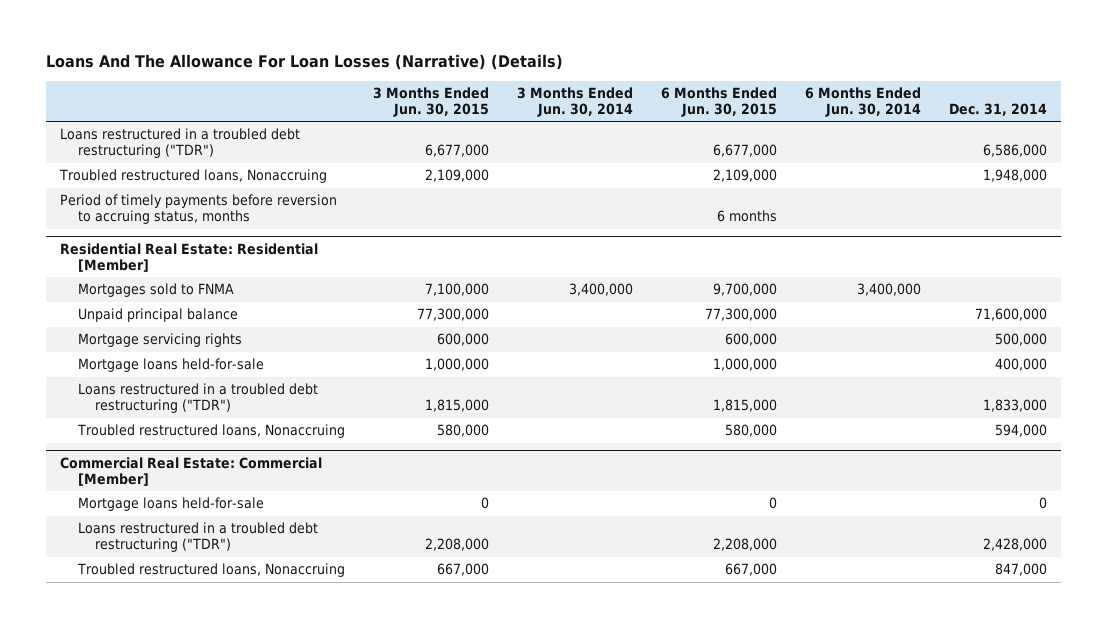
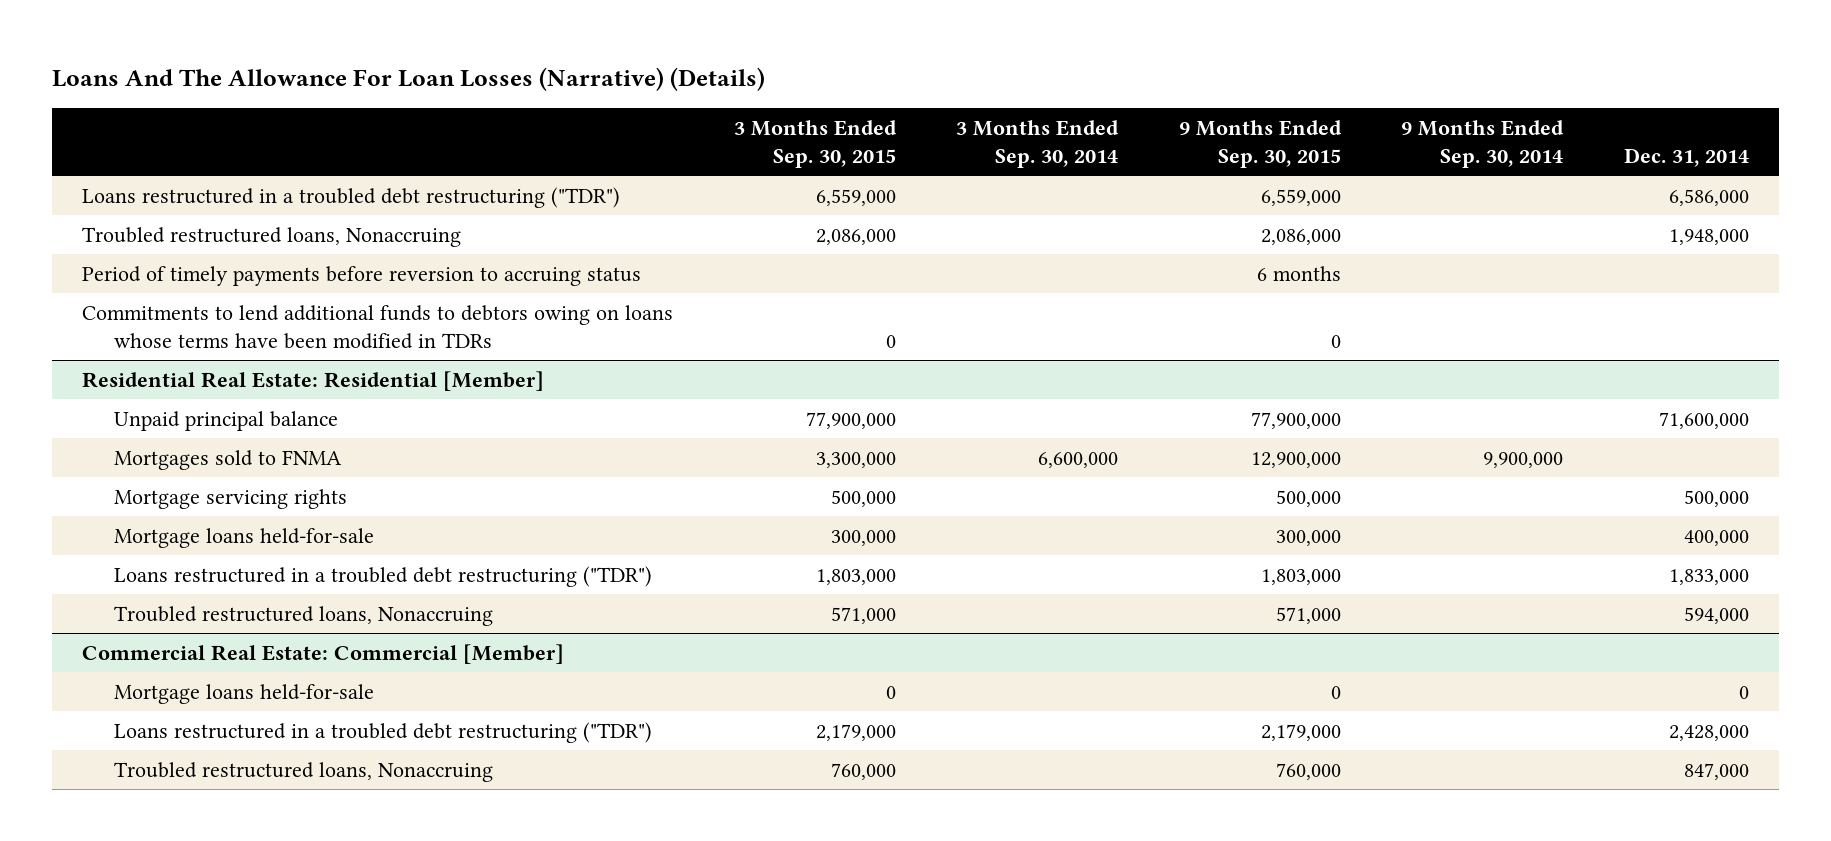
[372,87,489,117] 3 Months Ended Jun. 30, 2015 -> none
[516,87,633,117] 3 Months Ended Jun. 30, 2014 -> none
[660,87,777,117] 6 Months Ended Jun. 30, 2015 -> none
[804,87,921,117] 6 Months Ended Jun. 30, 2014 -> none
none -> [733,119,897,168] 3 Months Ended Sep. 30, 2015
none -> [956,119,1120,168] 3 Months Ended Sep. 30, 2014
none -> [1178,119,1342,168] 9 Months Ended Sep. 30, 2015
none -> [1401,119,1565,168] 9 Months Ended Sep. 30, 2014
[60,194,338,224] Period of timely payments before reversion to accruing status, months -> [82,265,642,286] Period of timely payments before reversion to accruing status
none -> [82,304,674,349] Commitments to lend additional funds to debtors owing on loans whose terms have been modified in TDRs
[77,283,234,298] Mortgages sold to FNMA -> [113,449,342,470] Mortgages sold to FNMA

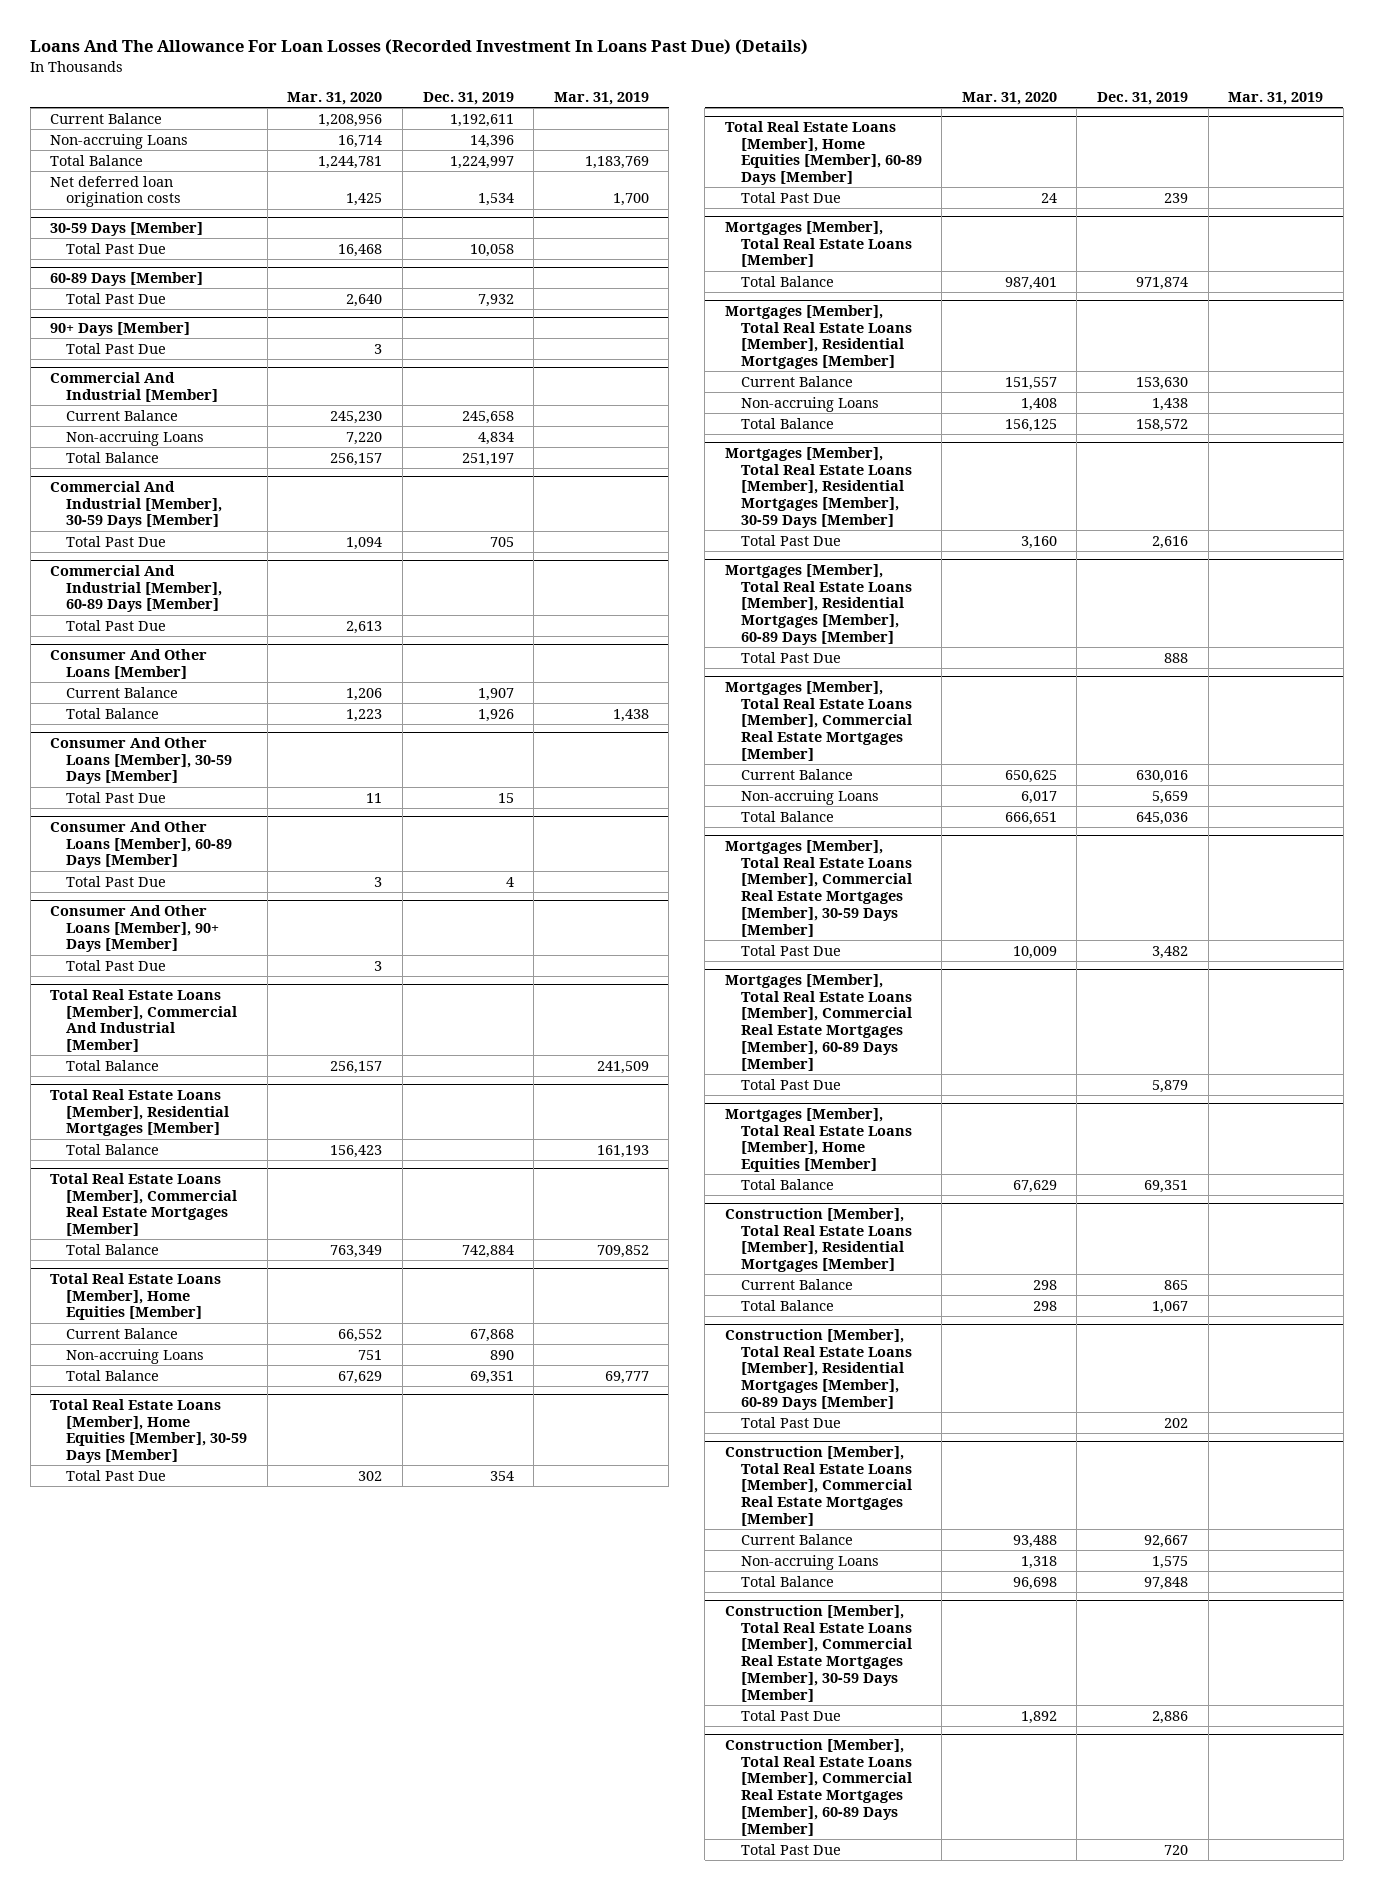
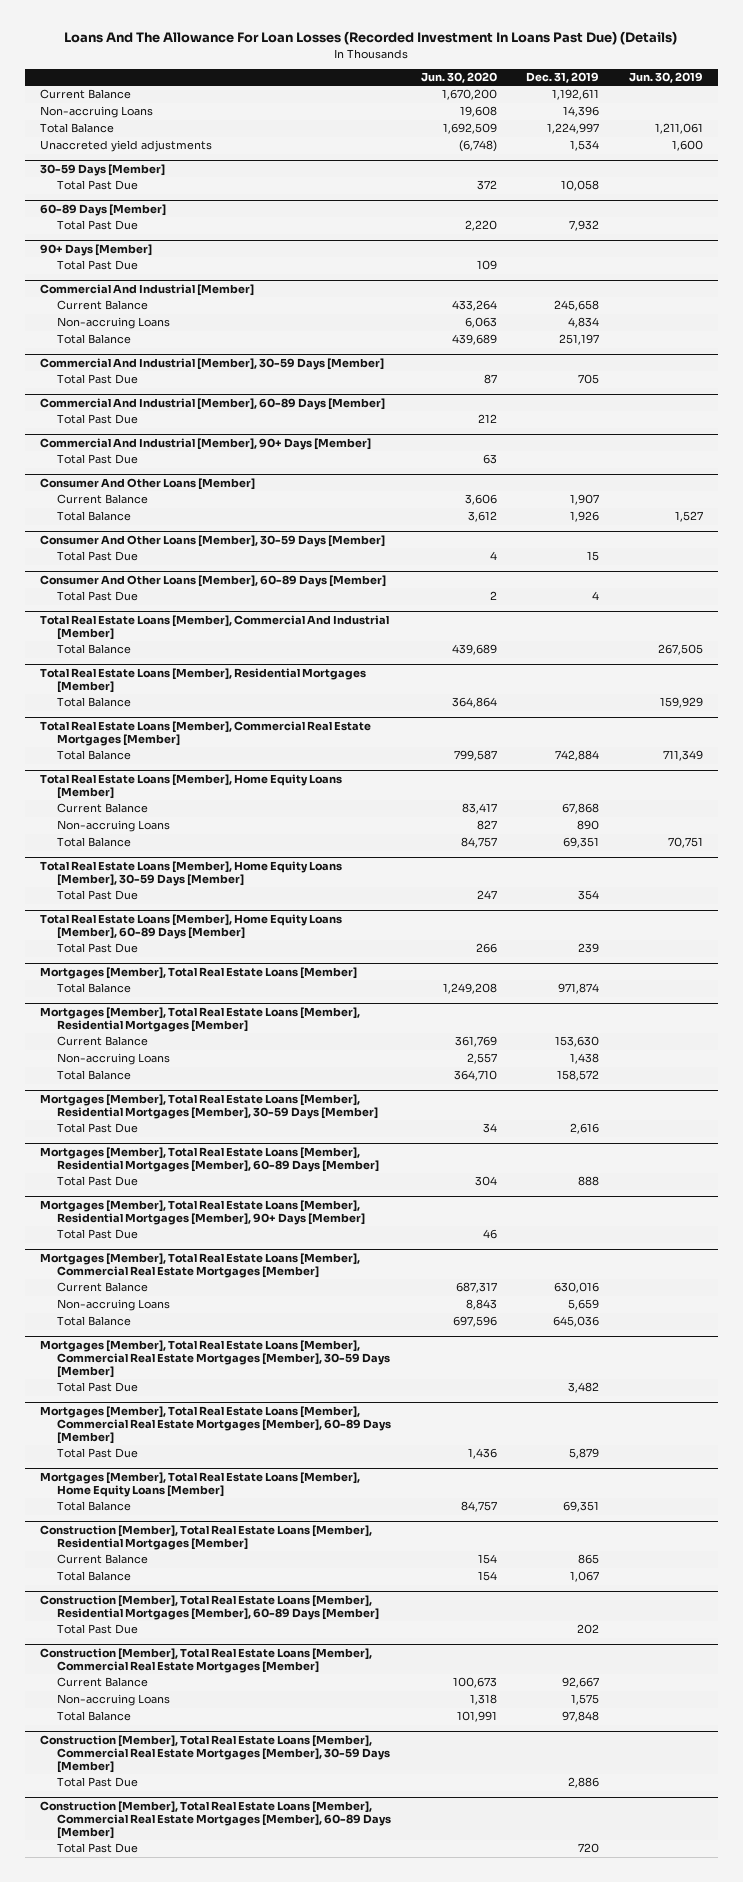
[287,91,383,105] Mar. 31, 2020 -> none
[553,91,649,105] Mar. 31, 2019 -> none
none -> [420,72,497,84] Jun. 30, 2020
none -> [628,72,703,84] Jun. 30, 2019
[50,175,182,208] Net deferred loan origination costs -> [39,140,212,153] Unaccreted yield adjustments
none -> [39,437,371,450] Commercial And Industrial [Member], 90+ Days [Member]
none -> [57,454,139,465] Total Past Due
[50,905,220,953] Consumer And Other Loans [Member], 90+ Days [Member] -> none
[66,959,167,971] Total Past Due -> none
[50,1273,222,1321] Total Real Estate Loans [Member], Home Equities [Member] -> [39,773,342,800] Total Real Estate Loans [Member], Home Equity Loans [Member]
[50,1399,248,1464] Total Real Estate Loans [Member], Home Equities [Member], 30-59 Days [Member] -> [39,860,342,887] Total Real Estate Loans [Member], Home Equity Loans [Member], 30-59 Days [Member]
[724,121,922,186] Total Real Estate Loans [Member], Home Equities [Member], 60-89 Days [Member] -> [39,913,342,940] Total Real Estate Loans [Member], Home Equity Loans [Member], 60-89 Days [Member]
none -> [39,1199,366,1226] Mortgages [Member], Total Real Estate Loans [Member], Residential Mortgages [Member], 90+ Days [Member]
none -> [57,1229,139,1240] Total Past Due
[724,1108,912,1173] Mortgages [Member], Total Real Estate Loans [Member], Home Equities [Member] -> [39,1471,360,1498] Mortgages [Member], Total Real Estate Loans [Member], Home Equity Loans [Member]

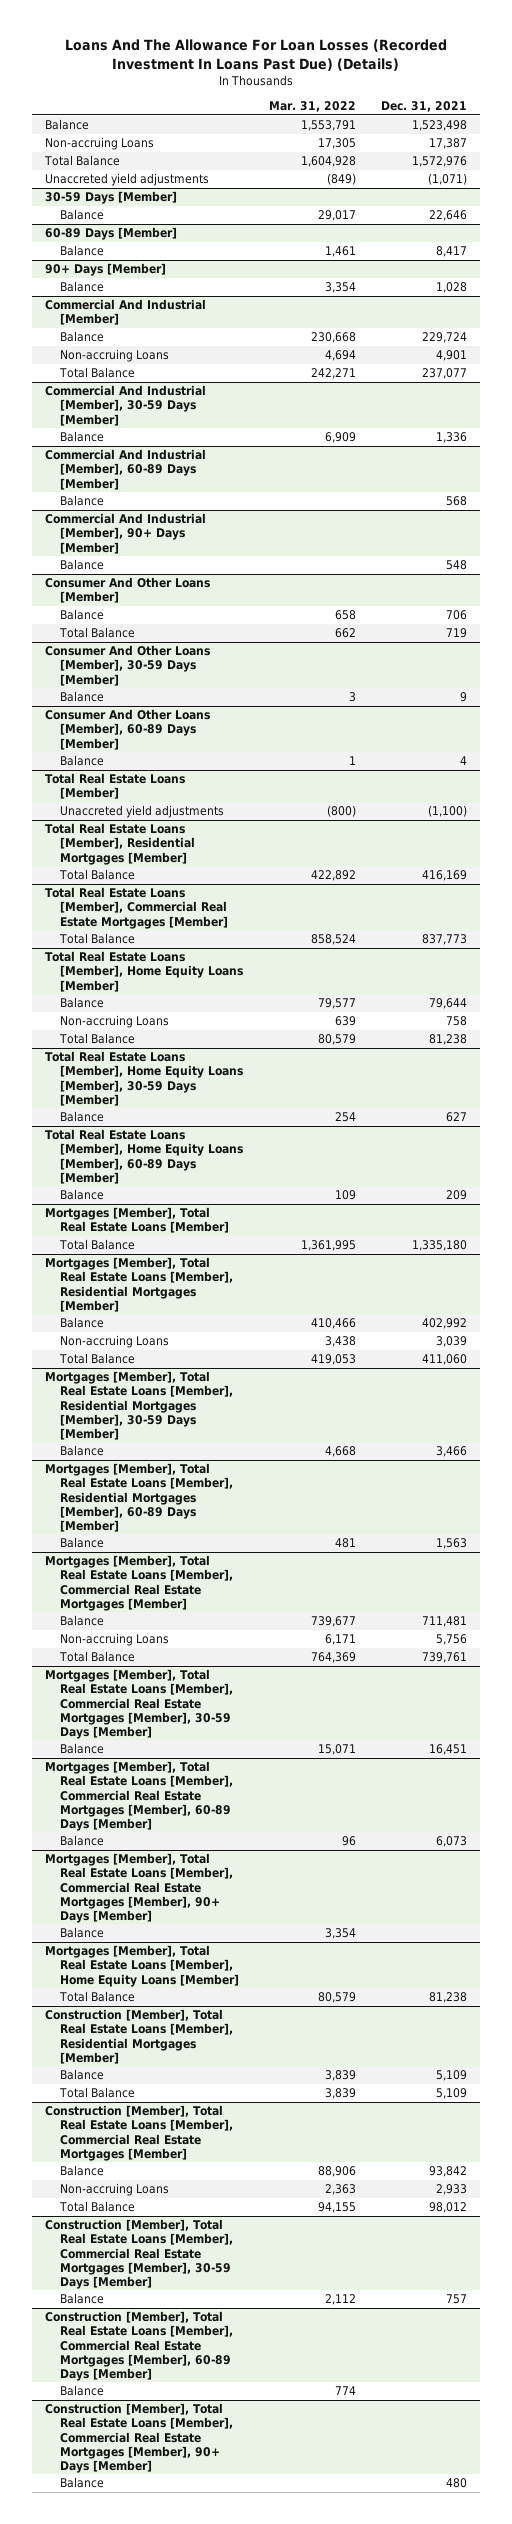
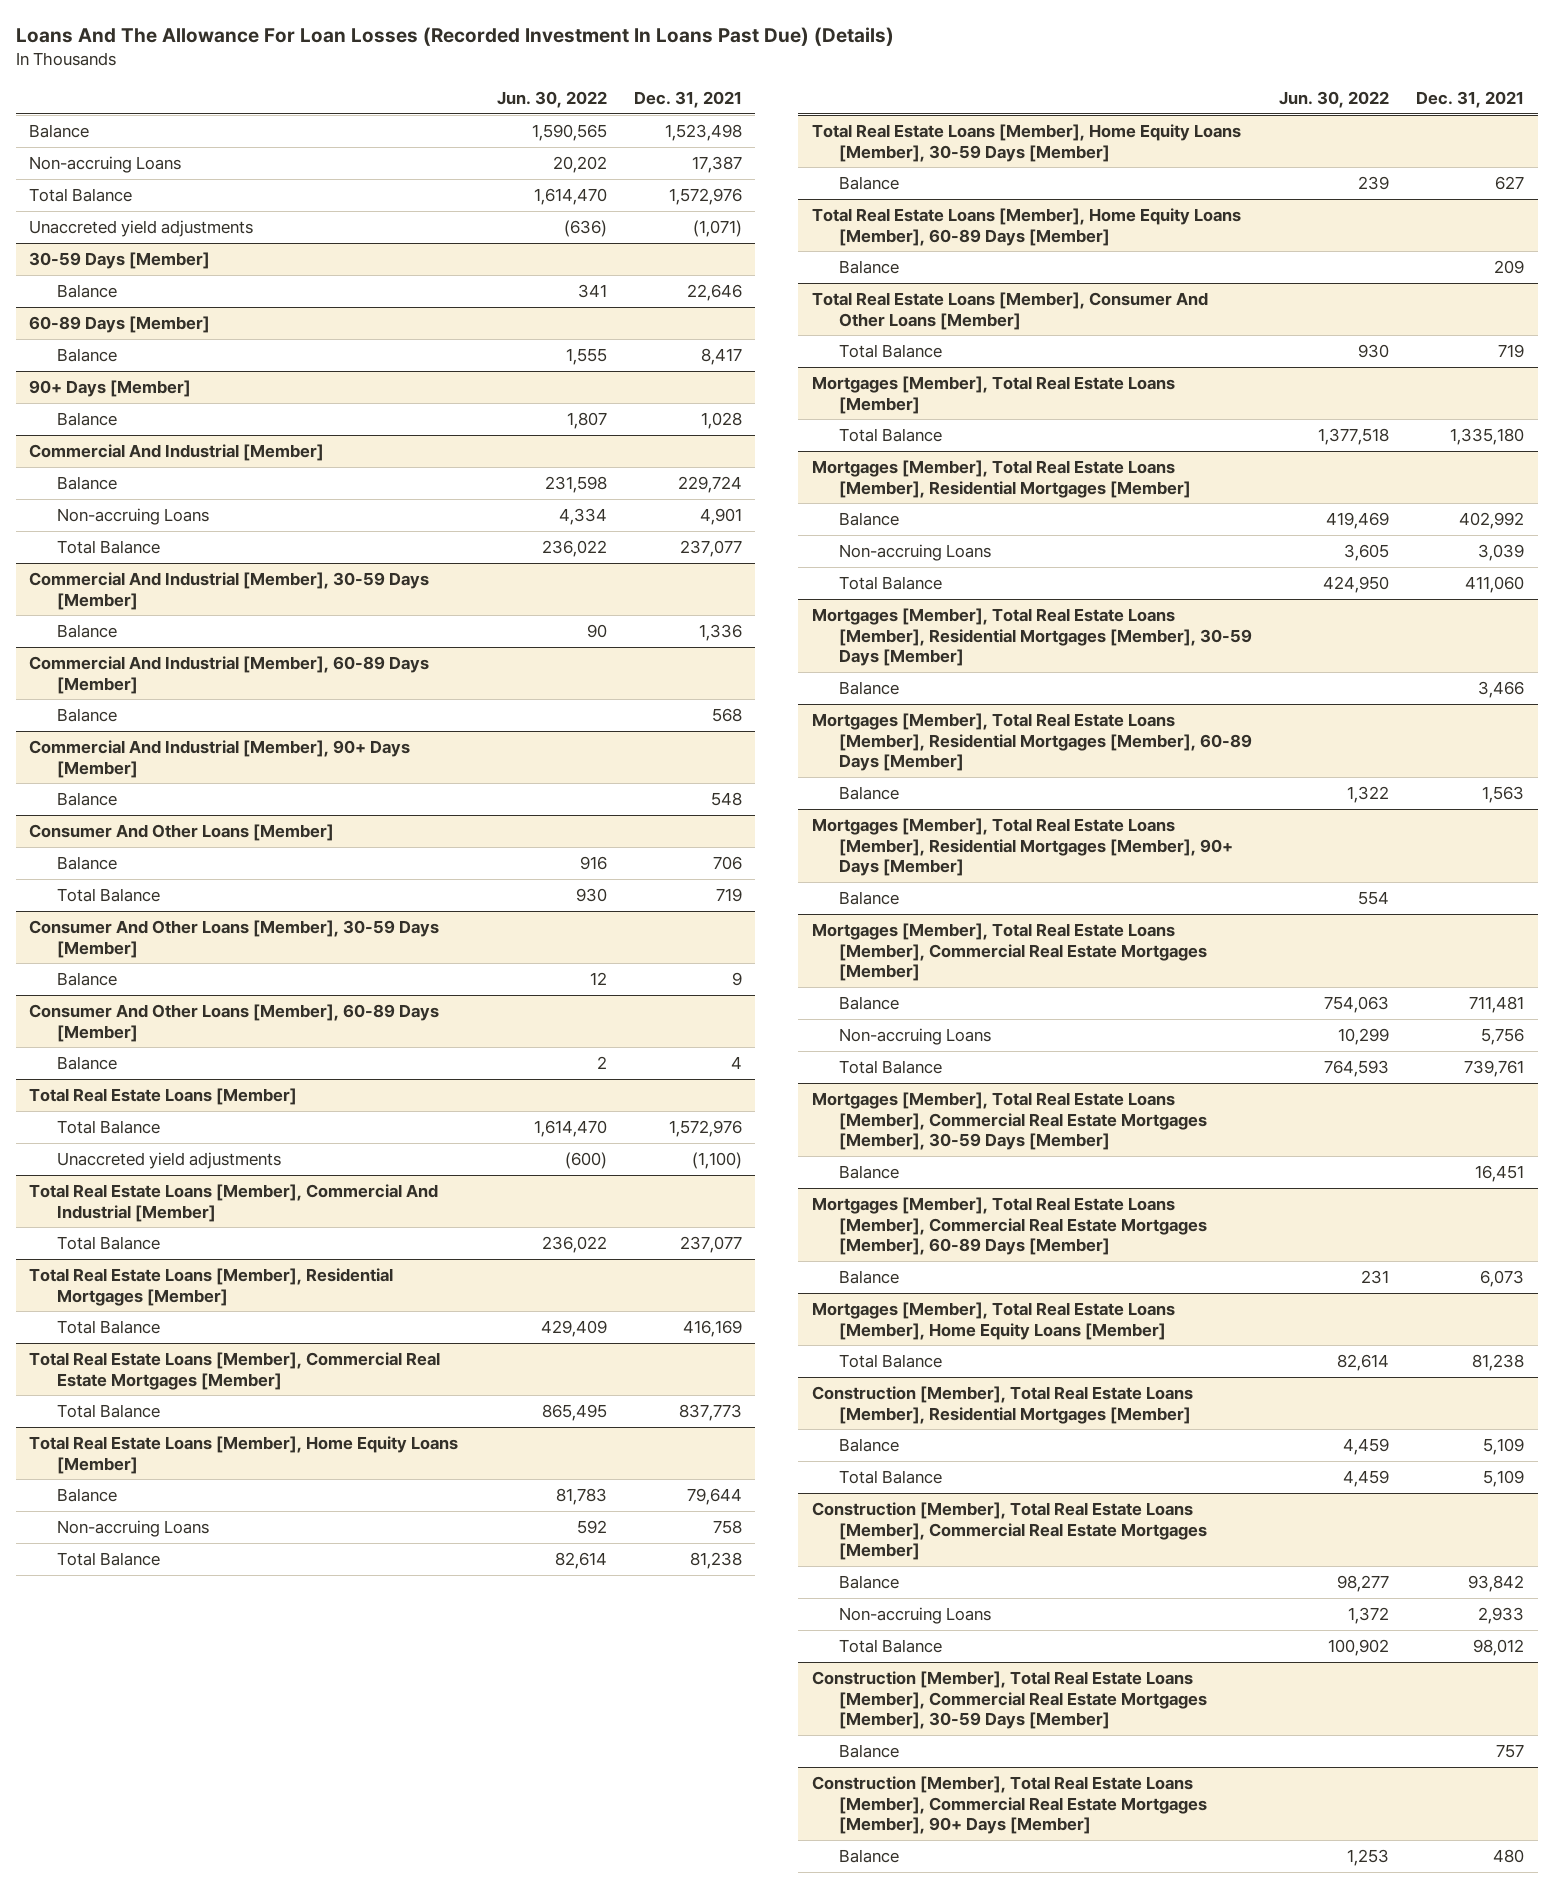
[268,101,356,113] Mar. 31, 2022 -> none
none -> [496,91,607,109] Jun. 30, 2022
none -> [56,1119,160,1134] Total Balance
none -> [29,1183,439,1222] Total Real Estate Loans [Member], Commercial And Industrial [Member]
none -> [56,1235,160,1250] Total Balance
none -> [811,291,1208,330] Total Real Estate Loans [Member], Consumer And Other Loans [Member]
none -> [838,343,942,358] Total Balance
none -> [811,817,1233,877] Mortgages [Member], Total Real Estate Loans [Member], Residential Mortgages [Member], 90+ Days [Member]
none -> [838,890,899,905] Balance
[44,1853,233,1923] Mortgages [Member], Total Real Estate Loans [Member], Commercial Real Estate Mortgages [Member], 90+ Days [Member] -> none
[59,1927,104,1939] Balance -> none
[44,2311,233,2381] Construction [Member], Total Real Estate Loans [Member], Commercial Real Estate Mortgages [Member], 60-89 Days [Member] -> none
[59,2385,104,2397] Balance -> none

